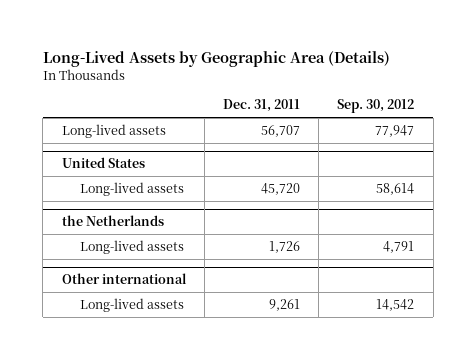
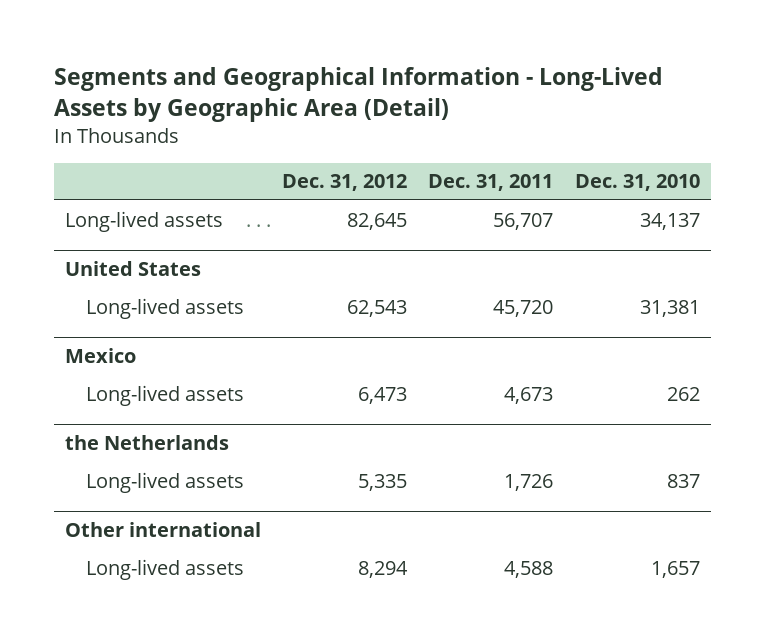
[42,50,390,67] Long-Lived Assets by Geographic Area (Details) -> [53,66,663,122] Segments and Geographical Information - Long-Lived Assets by Geographic Area (Detail)
[337,99,415,114] Sep. 30, 2012 -> none
none -> [281,174,407,192] Dec. 31, 2012
none -> [574,174,700,192] Dec. 31, 2010
none -> [64,348,136,364] Mexico
none -> [85,384,244,406] Long-lived assets
[268,299,300,312] 9,261 -> [504,560,554,578] 4,588

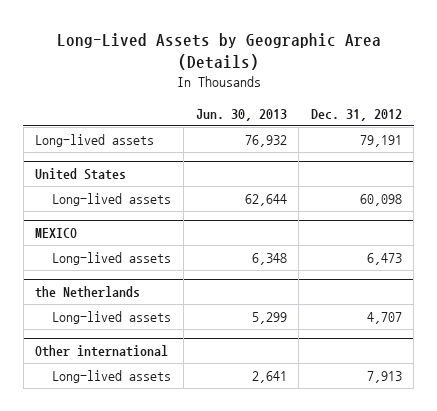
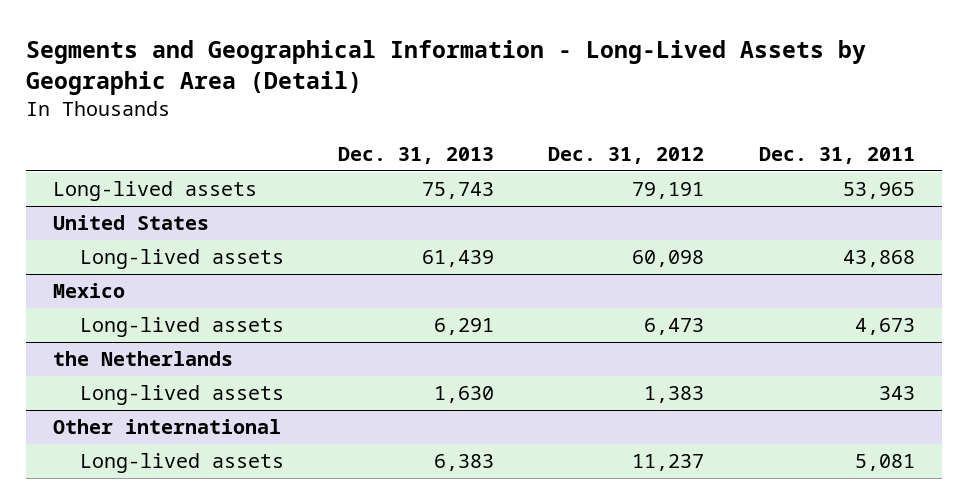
[56,33,381,71] Long-Lived Assets by Geographic Area (Details) -> [26,39,867,95] Segments and Geographical Information - Long-Lived Assets by Geographic Area (Detail)
[195,108,287,121] Jun. 30, 2013 -> none
none -> [337,146,494,164] Dec. 31, 2013
none -> [758,146,915,164] Dec. 31, 2011
[35,228,78,239] MEXICO -> [53,283,126,299] Mexico
[366,312,402,325] 4,707 -> [644,386,705,404] 1,383
[366,371,402,384] 7,913 -> [632,454,705,472] 11,237

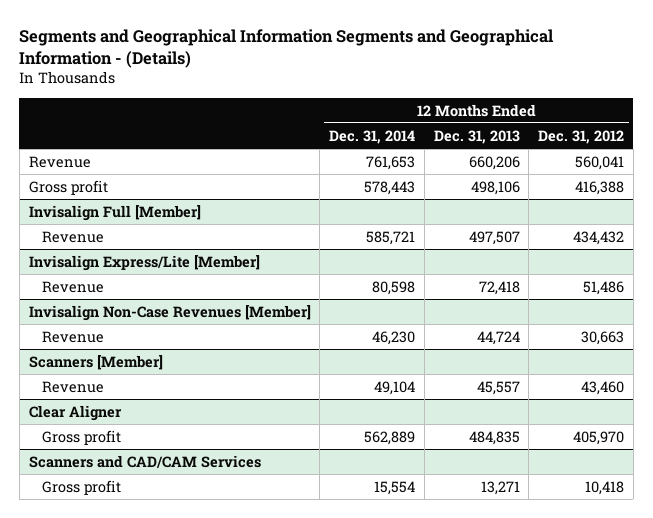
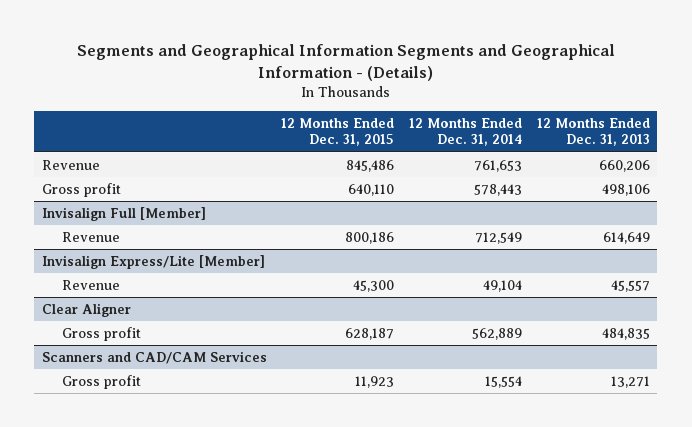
[538,129,625,144] Dec. 31, 2012 -> none
none -> [281,117,395,147] 12 Months Ended Dec. 31, 2015
[366,230,416,245] 585,721 -> [475,231,523,244] 712,549
[468,230,520,245] 497,507 -> [603,231,651,244] 614,649
[41,280,104,293] Revenue -> none
[28,304,311,321] Invisalign Non-Case Revenues [Member] -> none
[41,330,104,343] Revenue -> none
[28,354,163,370] Scanners [Member] -> none

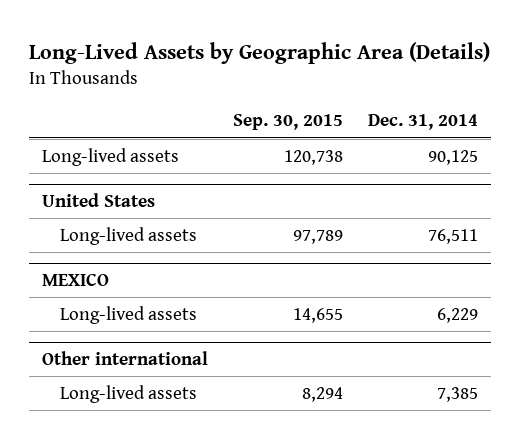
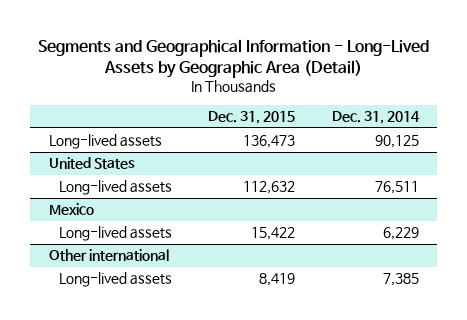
[29,41,491,64] Long-Lived Assets by Geographic Area (Details) -> [37,38,429,78] Segments and Geographical Information - Long-Lived Assets by Geographic Area (Detail)
[232,114,343,131] Sep. 30, 2015 -> none
none -> [208,111,296,125] Dec. 31, 2015
[41,273,109,287] MEXICO -> [48,203,94,216] Mexico

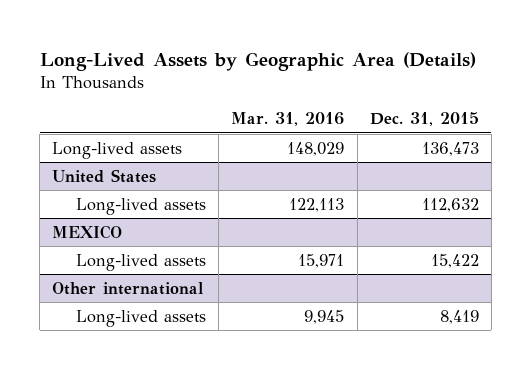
[37,38,429,78] Segments and Geographical Information - Long-Lived Assets by Geographic Area (Detail) -> [39,51,476,71] Long-Lived Assets by Geographic Area (Details)
[331,111,420,125] Dec. 31, 2014 -> none
none -> [231,112,345,127] Mar. 31, 2016
[48,203,94,216] Mexico -> [52,224,123,239] MEXICO

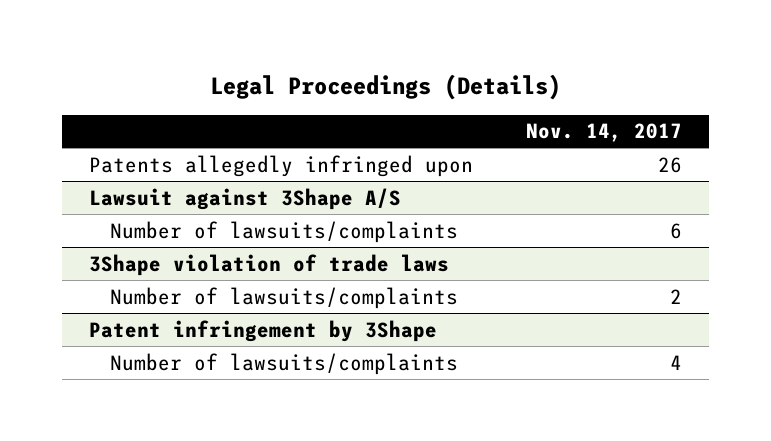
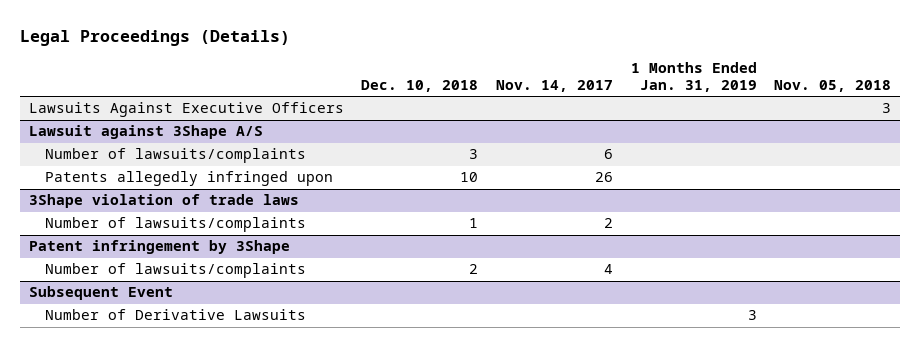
none -> [361,80,479,93] Dec. 10, 2018
none -> [630,61,757,93] 1 Months Ended Jan. 31, 2019
none -> [774,80,892,93] Nov. 05, 2018
[89,154,474,177] Patents allegedly infringed upon -> none
none -> [28,102,344,118] Lawsuits Against Executive Officers
none -> [44,171,333,187] Patents allegedly infringed upon
none -> [28,286,173,301] Subsequent Event
none -> [44,309,306,321] Number of Derivative Lawsuits

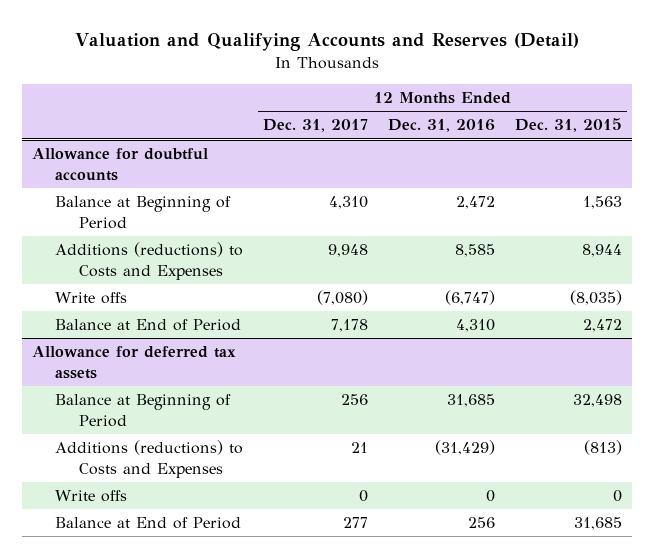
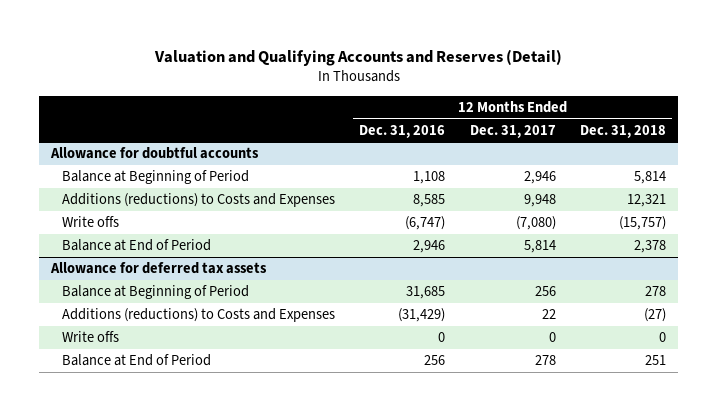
[515,118,623,133] Dec. 31, 2015 -> none
none -> [580,124,667,138] Dec. 31, 2018
[329,196,369,210] 4,310 -> [523,171,556,185] 2,946
[456,196,496,210] 2,472 -> [413,171,446,185] 1,108
[331,319,369,333] 7,178 -> [523,240,556,254] 5,814
[456,319,496,333] 4,310 -> [413,240,446,254] 2,946
[351,442,369,454] 21 -> [541,309,556,320] 22
[343,517,369,529] 277 -> [534,355,556,366] 278

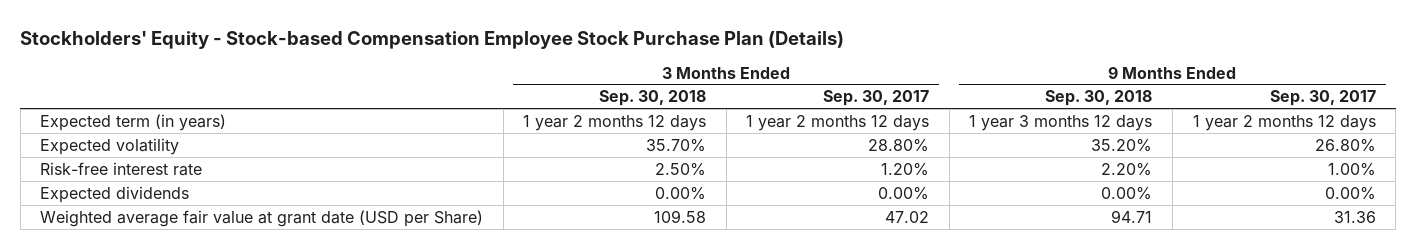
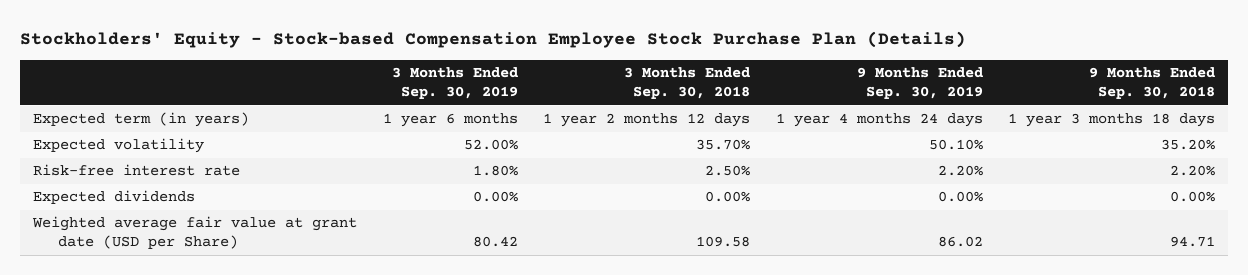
[823,90,930,107] Sep. 30, 2017 -> none
[1269,90,1376,107] Sep. 30, 2017 -> none
none -> [391,67,518,100] 3 Months Ended Sep. 30, 2019
none -> [856,67,983,100] 9 Months Ended Sep. 30, 2019
[969,114,1153,131] 1 year 3 months 12 days -> [1008,113,1216,128] 1 year 3 months 18 days

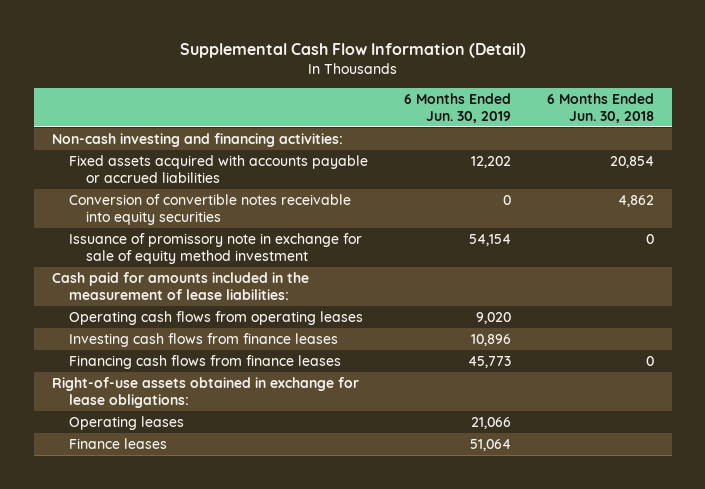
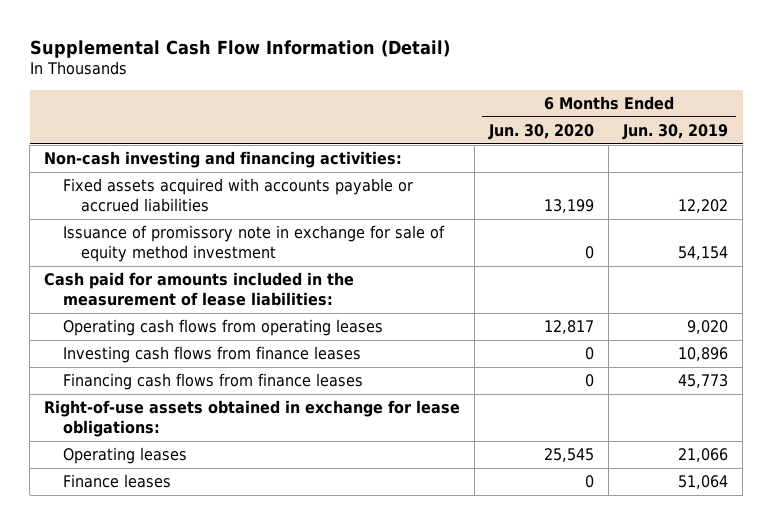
[546,93,654,123] 6 Months Ended Jun. 30, 2018 -> none
none -> [488,123,595,140] Jun. 30, 2020
[68,194,351,225] Conversion of convertible notes receivable into equity securities -> none

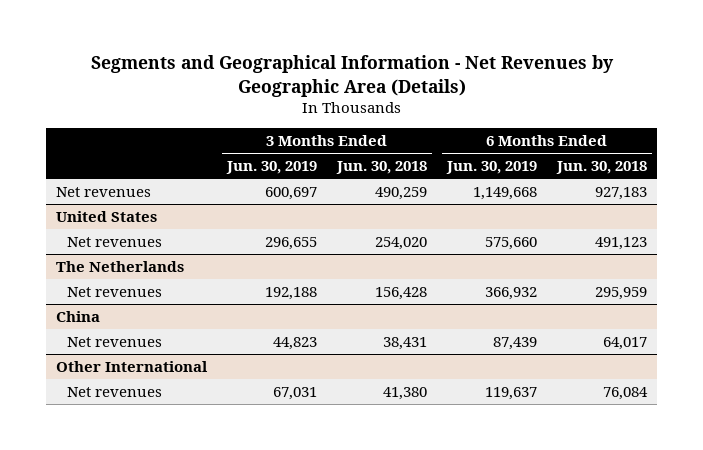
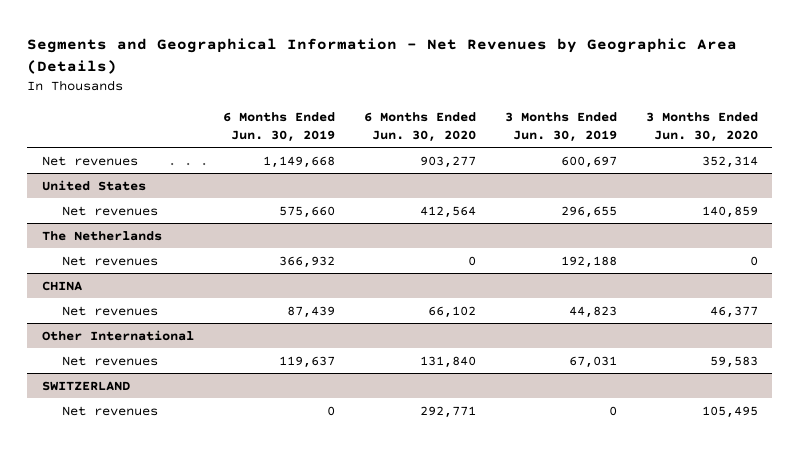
[336,161,428,175] Jun. 30, 2018 -> none
[556,161,648,175] Jun. 30, 2018 -> none
none -> [363,111,476,142] 6 Months Ended Jun. 30, 2020
none -> [645,111,758,142] 3 Months Ended Jun. 30, 2020
[56,310,101,322] China -> [41,280,82,291] CHINA
none -> [41,380,130,391] SWITZERLAND
none -> [62,405,159,416] Net revenues

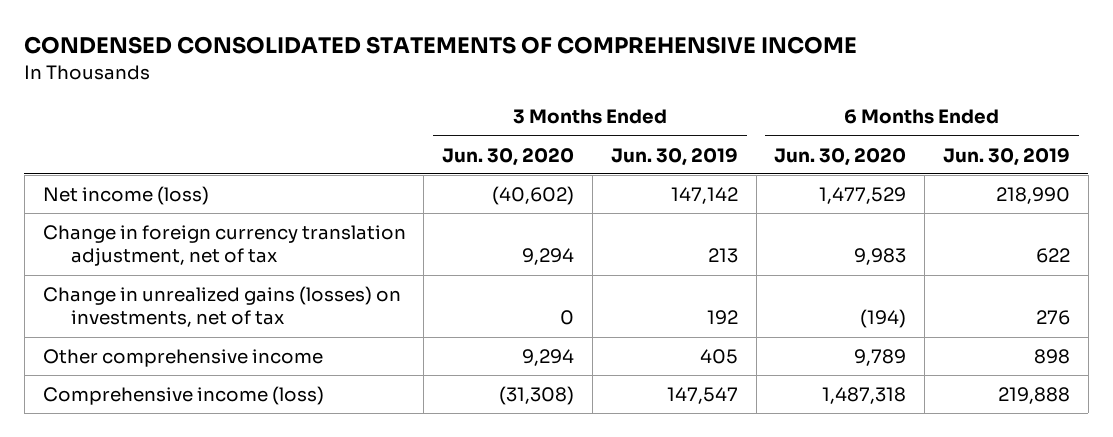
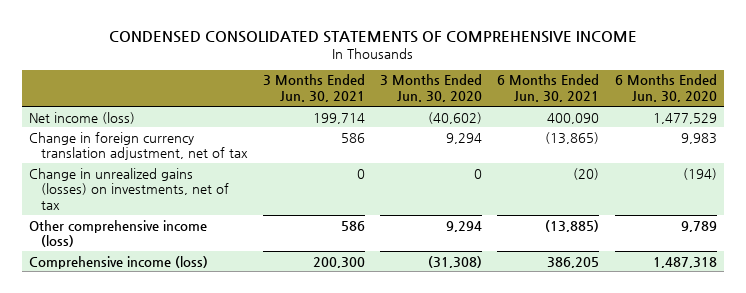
[610,147,738,166] Jun. 30, 2019 -> none
[943,147,1071,166] Jun. 30, 2019 -> none
none -> [262,74,365,103] 3 Months Ended Jun. 30, 2021
none -> [497,74,600,103] 6 Months Ended Jun. 30, 2021
[42,348,323,367] Other comprehensive income -> [29,219,208,248] Other comprehensive income (loss)

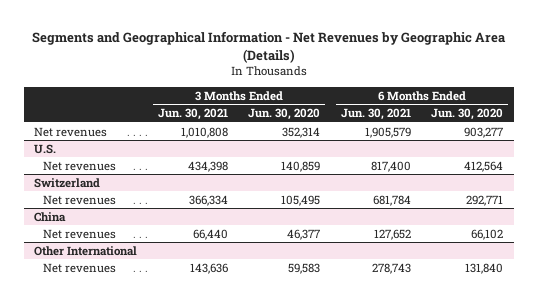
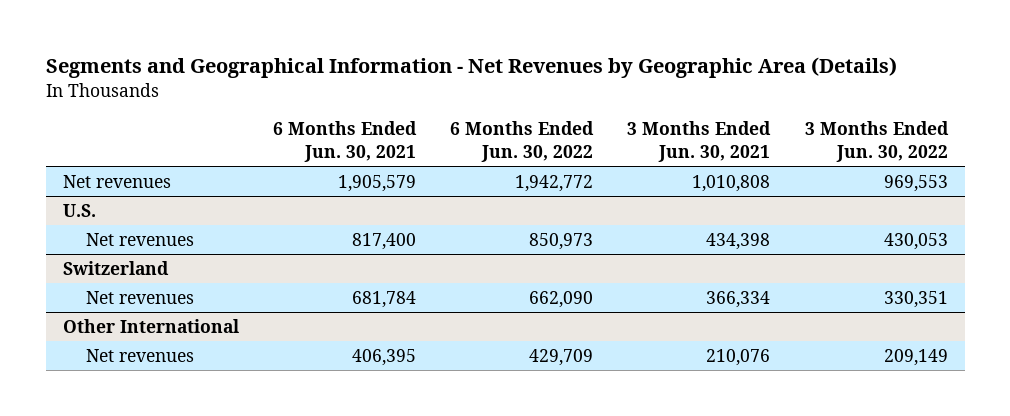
[248,108,321,121] Jun. 30, 2020 -> none
[431,108,504,121] Jun. 30, 2020 -> none
none -> [450,121,595,162] 6 Months Ended Jun. 30, 2022
none -> [804,121,949,162] 3 Months Ended Jun. 30, 2022
[34,211,67,222] China -> none
[42,228,116,239] Net revenues -> none
[189,262,228,274] 143,636 -> [706,349,771,367] 210,076
[371,262,411,274] 278,743 -> [351,349,416,367] 406,395

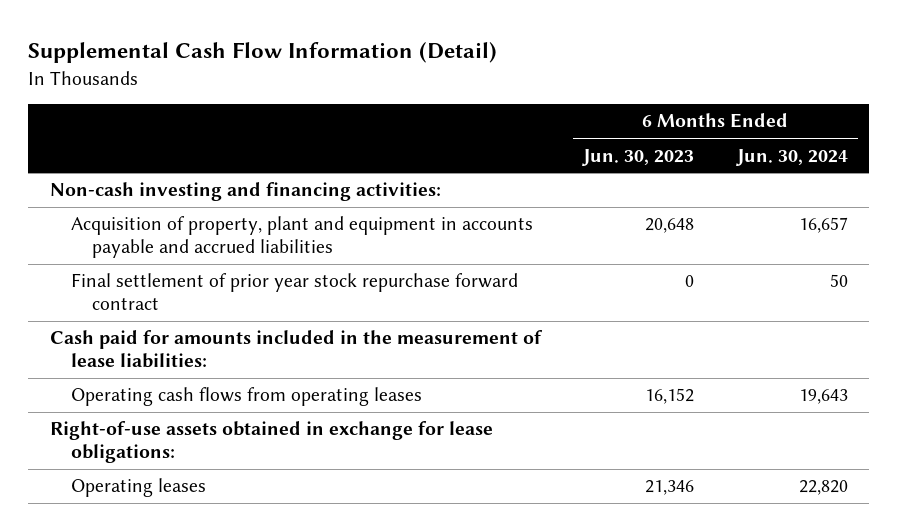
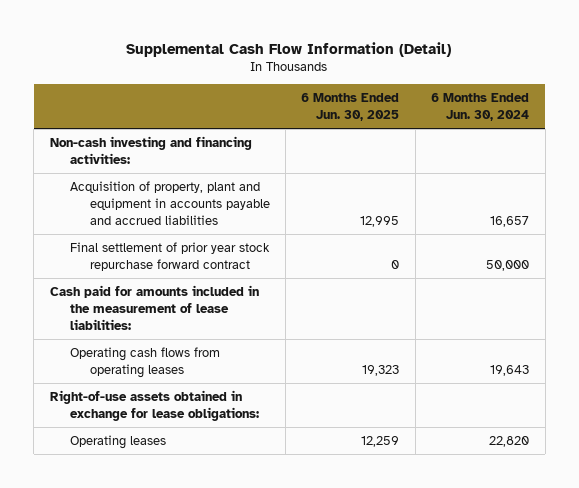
[582,148,695,166] Jun. 30, 2023 -> none
none -> [301,93,400,121] 6 Months Ended Jun. 30, 2025
[829,274,848,288] 50 -> [486,259,530,271] 50,000

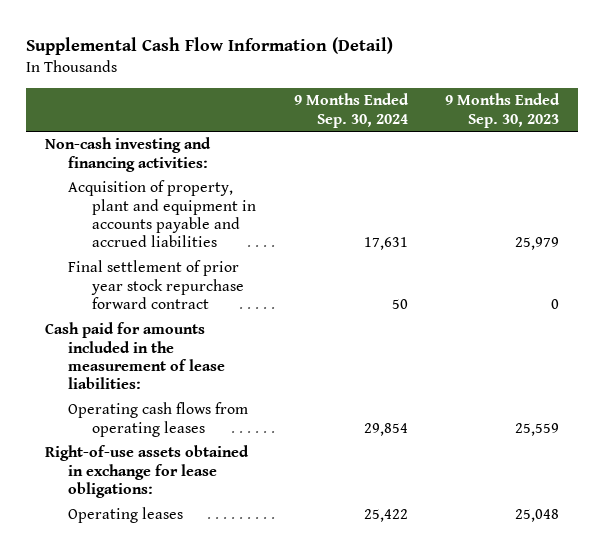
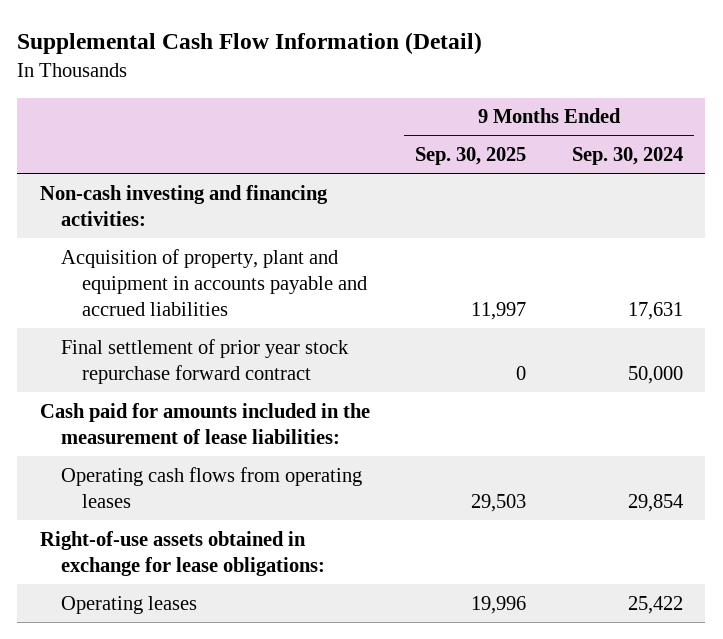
[445,93,561,128] 9 Months Ended Sep. 30, 2023 -> none
none -> [415,147,527,166] Sep. 30, 2025
[391,298,408,309] 50 -> [627,365,683,384] 50,000

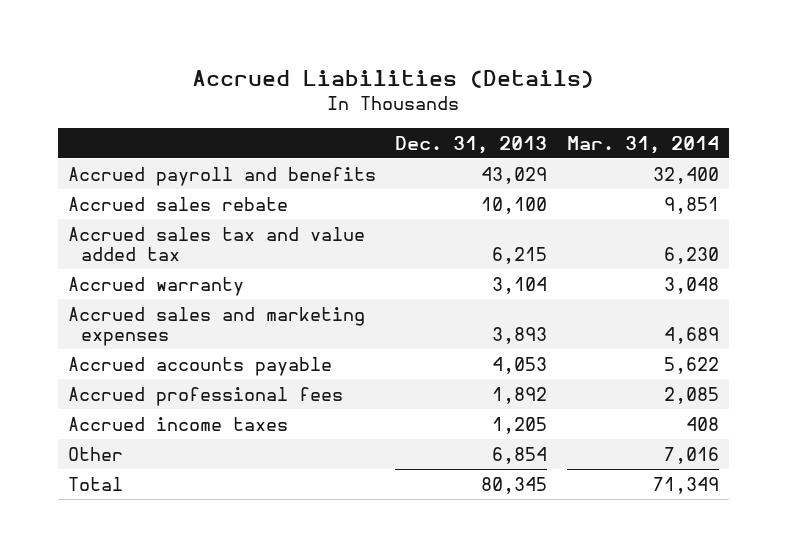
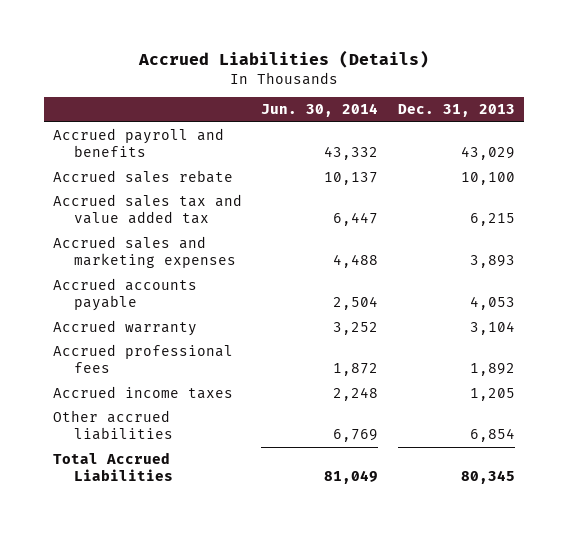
[566,135,719,154] Mar. 31, 2014 -> none
none -> [261,103,379,118] Jun. 30, 2014
[68,276,245,296] Accrued warranty -> [53,320,198,337] Accrued warranty
[68,446,124,461] Other -> [53,410,173,441] Other accrued liabilities
[68,476,124,491] Total -> [53,452,173,482] Total Accrued Liabilities

